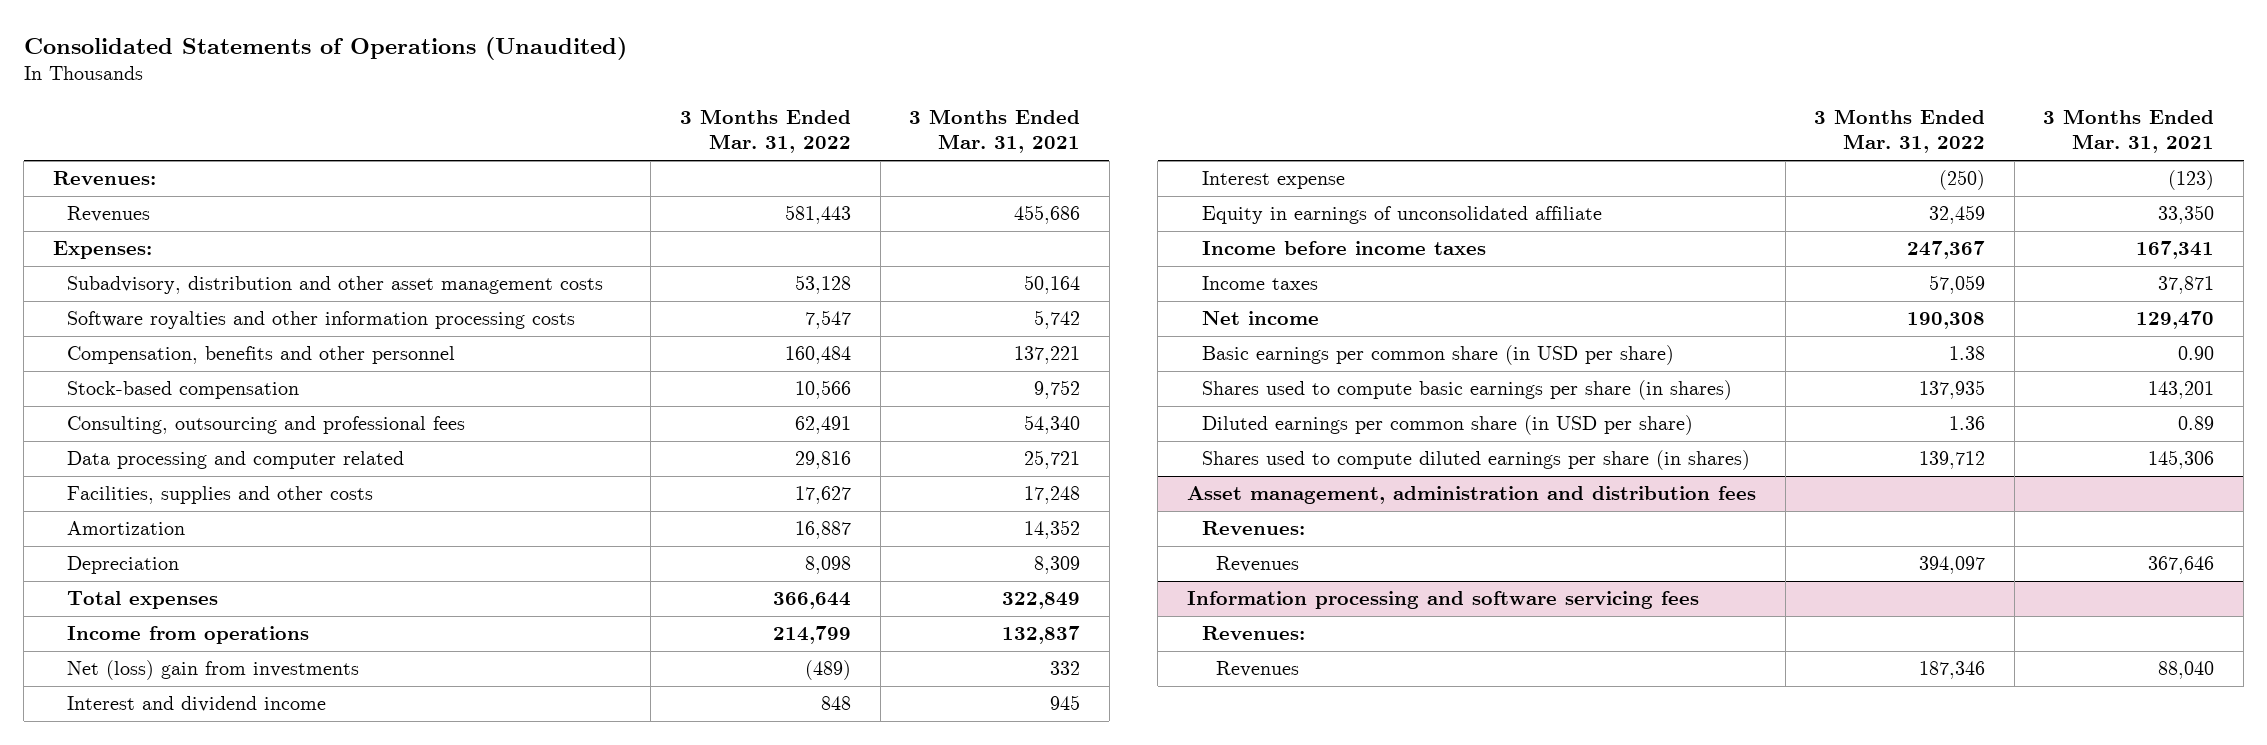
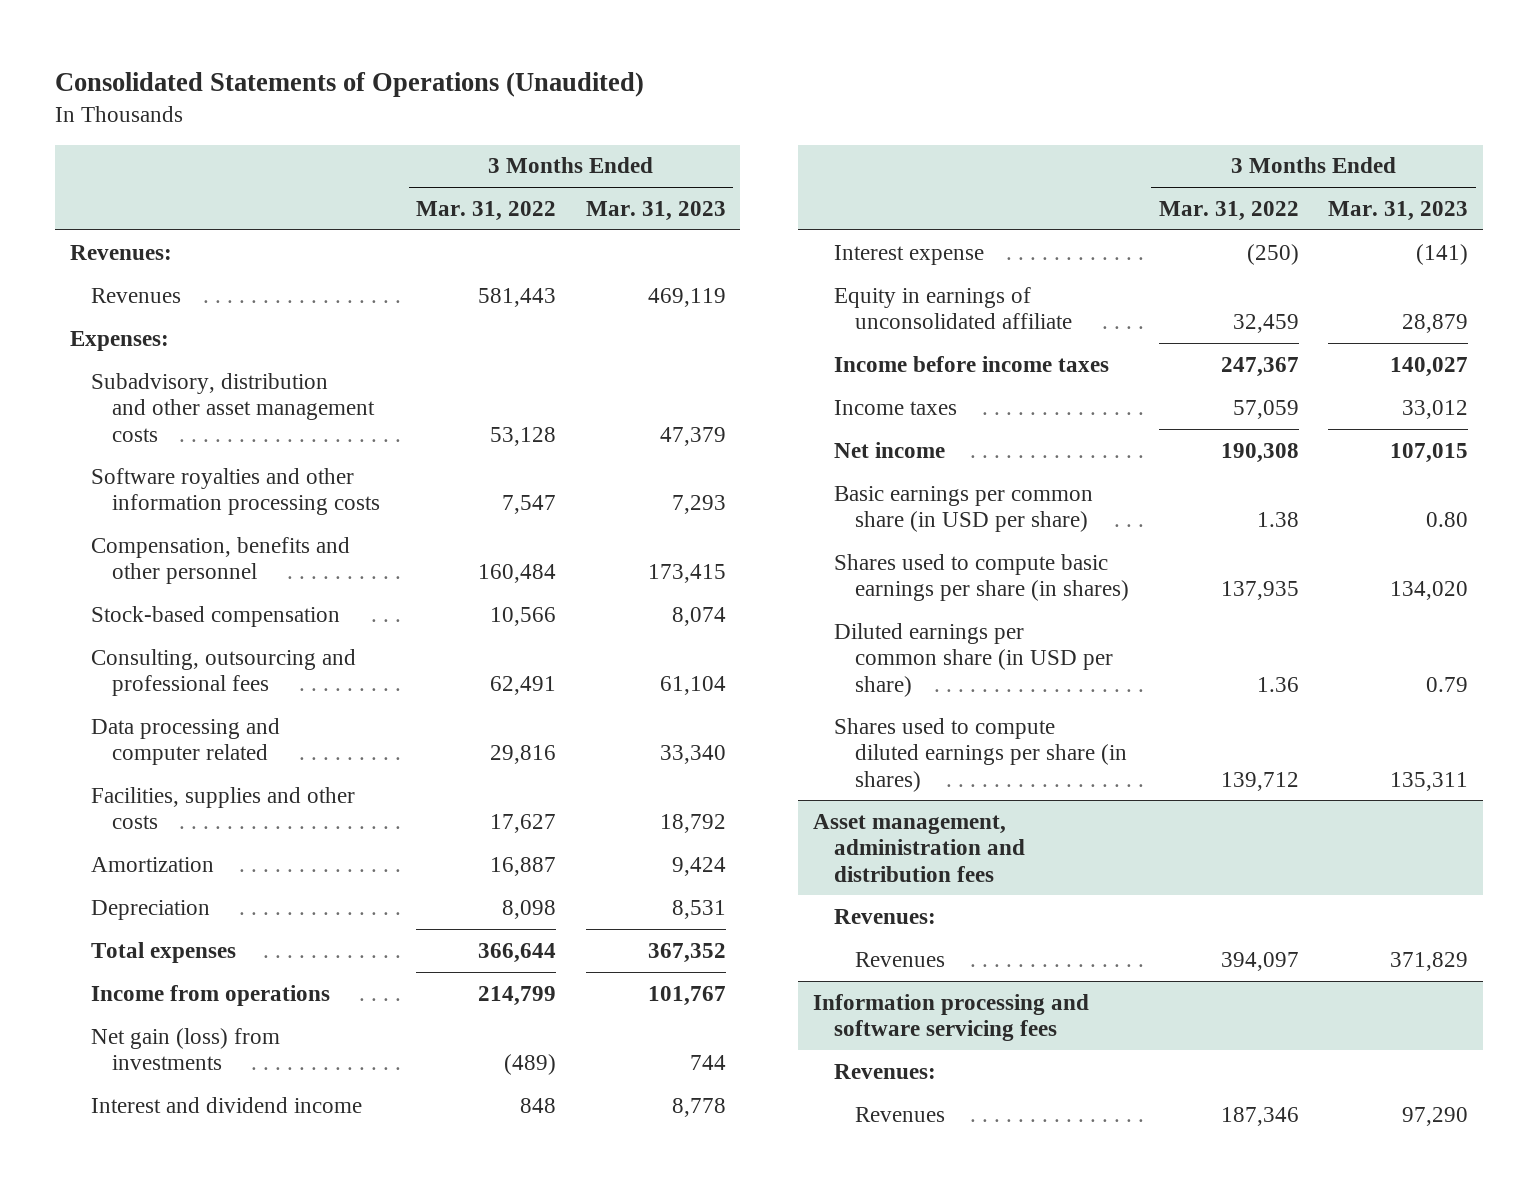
[909,109,1081,153] 3 Months Ended Mar. 31, 2021 -> none
none -> [585,200,726,221] Mar. 31, 2023
[67,660,360,681] Net (loss) gain from investments -> [91,1027,281,1071] Net gain (loss) from investments

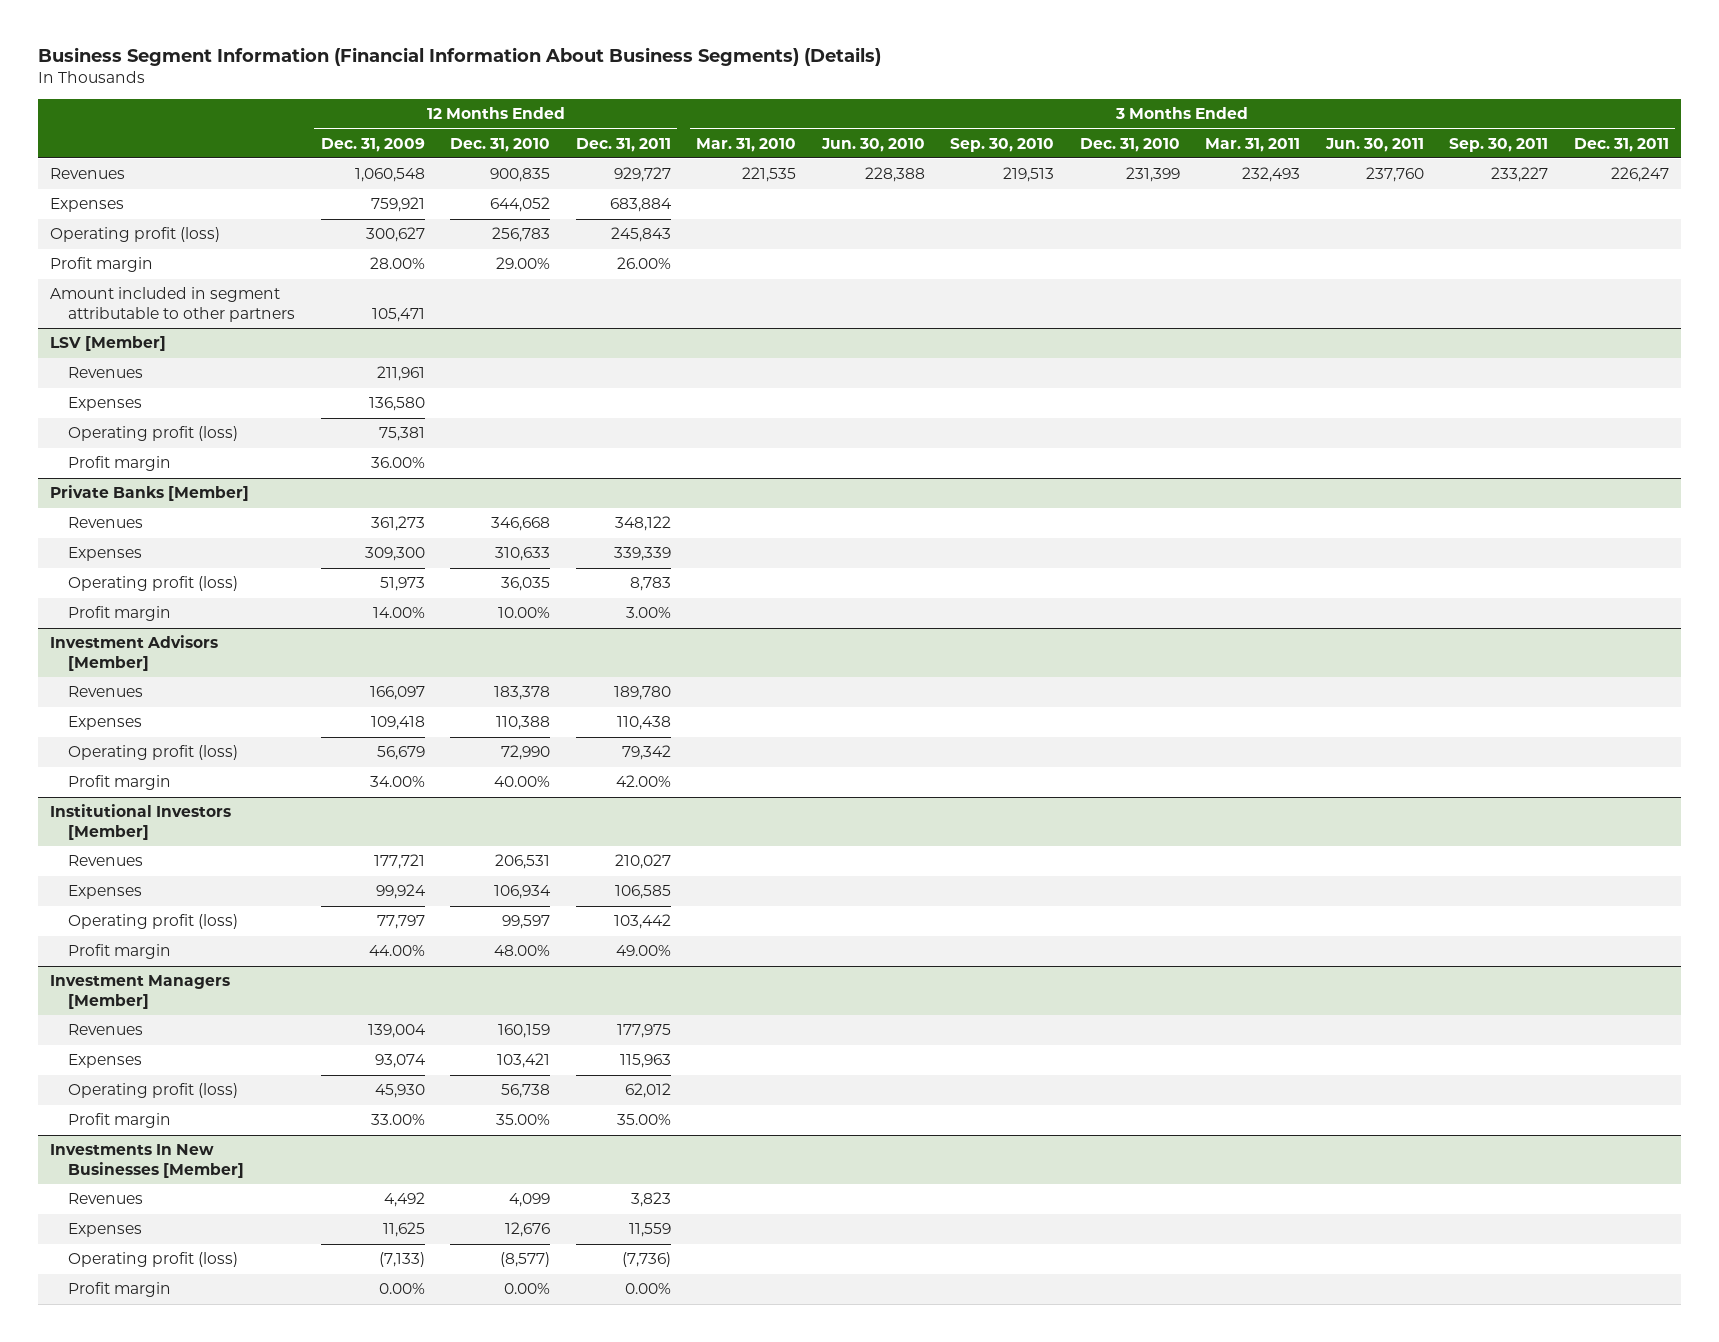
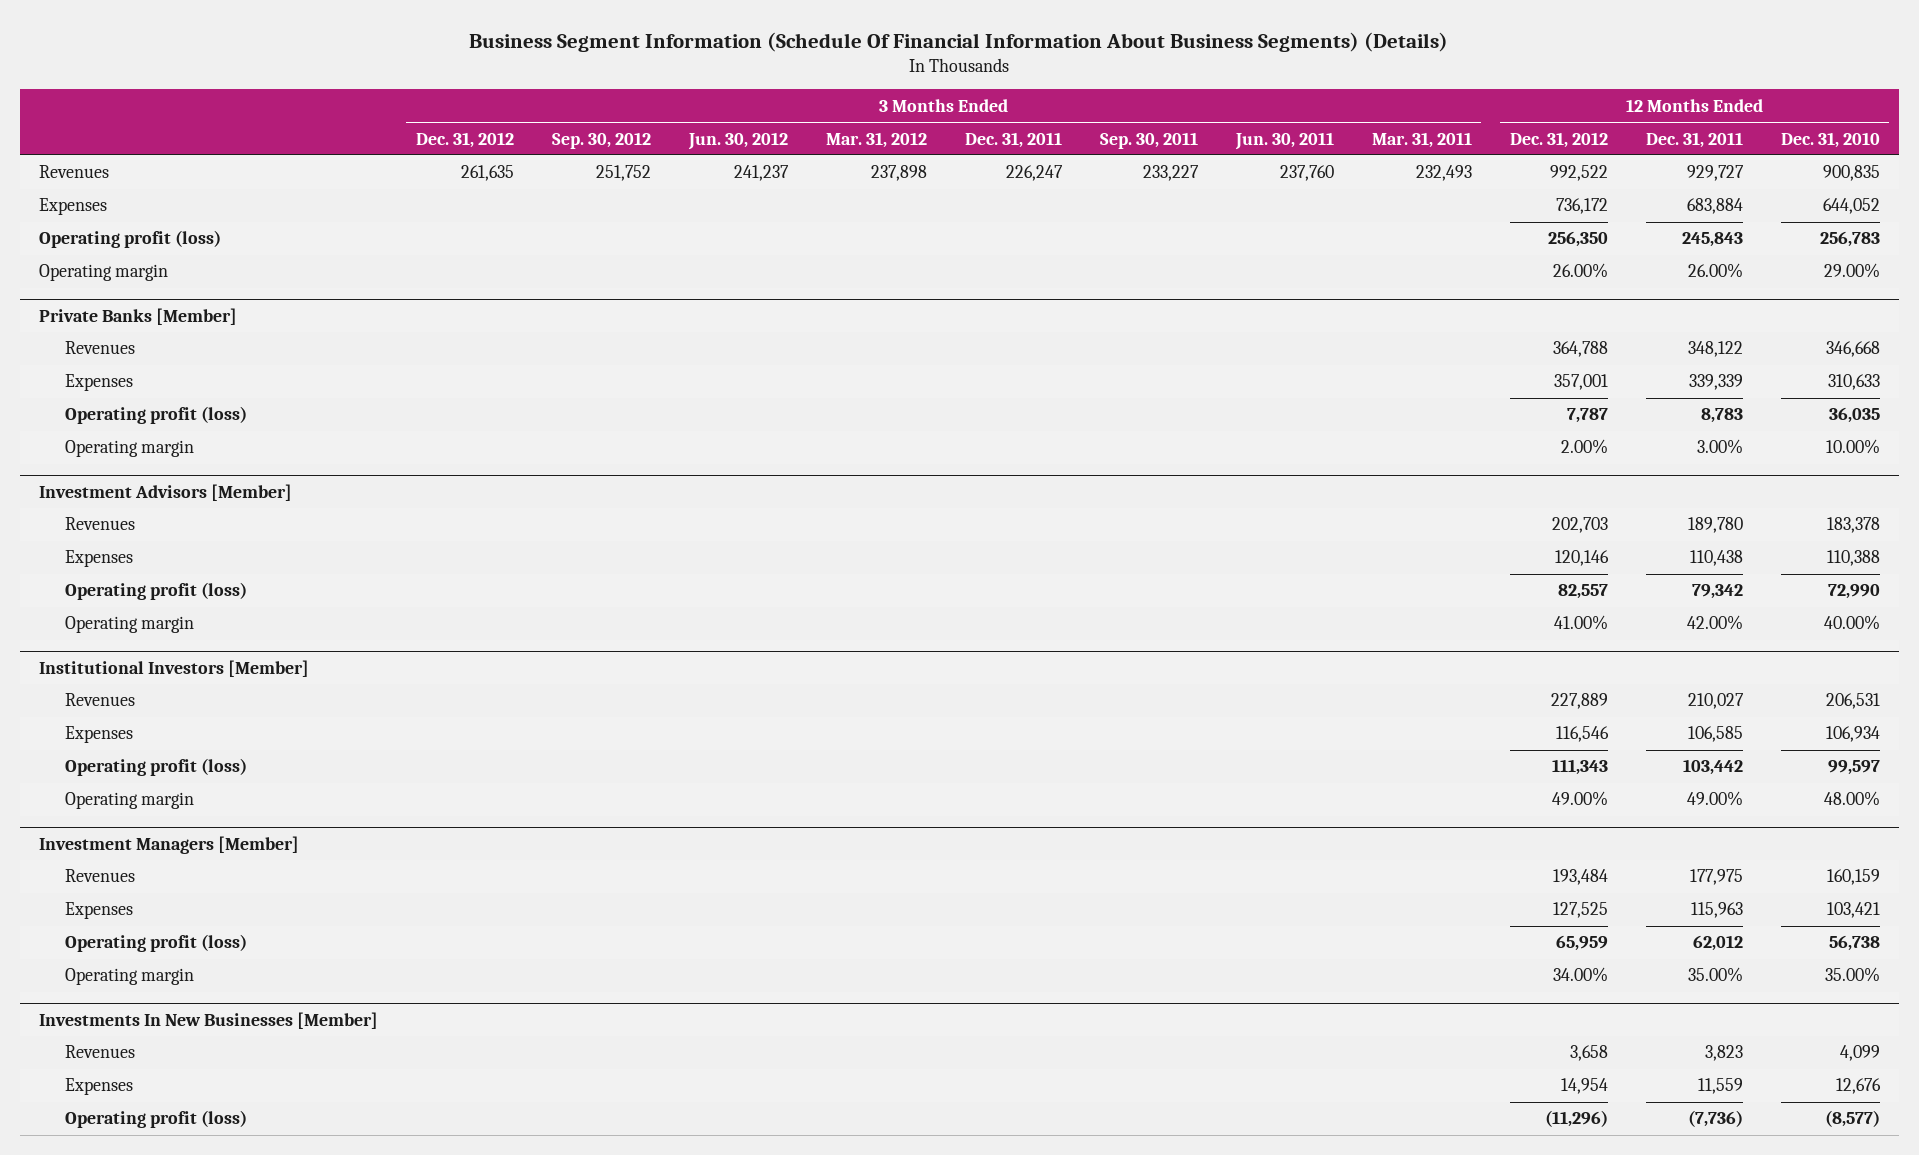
[37,46,881,66] Business Segment Information (Financial Information About Business Segments) (Details) -> [469,31,1449,52] Business Segment Information (Schedule Of Financial Information About Business Segments) (Details)
[320,137,425,152] Dec. 31, 2009 -> none
[696,137,797,152] Mar. 31, 2010 -> none
[820,137,925,152] Jun. 30, 2010 -> none
[950,137,1055,152] Sep. 30, 2010 -> none
[1079,137,1180,152] Dec. 31, 2010 -> none
none -> [415,131,514,148] Dec. 31, 2012
none -> [551,131,651,149] Sep. 30, 2012
none -> [687,131,788,150] Jun. 30, 2012
none -> [825,131,927,148] Mar. 31, 2012
none -> [1509,131,1608,148] Dec. 31, 2012
[50,287,296,322] Amount included in segment attributable to other partners -> none
[50,336,167,352] LSV [Member] -> none
[68,367,144,379] Revenues -> none
[68,397,143,412] Expenses -> none
[68,426,239,442] Operating profit (loss) -> none
[68,456,172,472] Profit margin -> none
[50,257,154,273] Profit margin -> [38,264,168,282] Operating margin
[68,606,172,622] Profit margin -> [64,440,194,458] Operating margin
[68,775,172,791] Profit margin -> [64,616,194,634] Operating margin
[68,944,172,960] Profit margin -> [64,792,194,810] Operating margin
[68,1113,172,1129] Profit margin -> [64,968,194,986] Operating margin
[68,1282,172,1298] Profit margin -> none

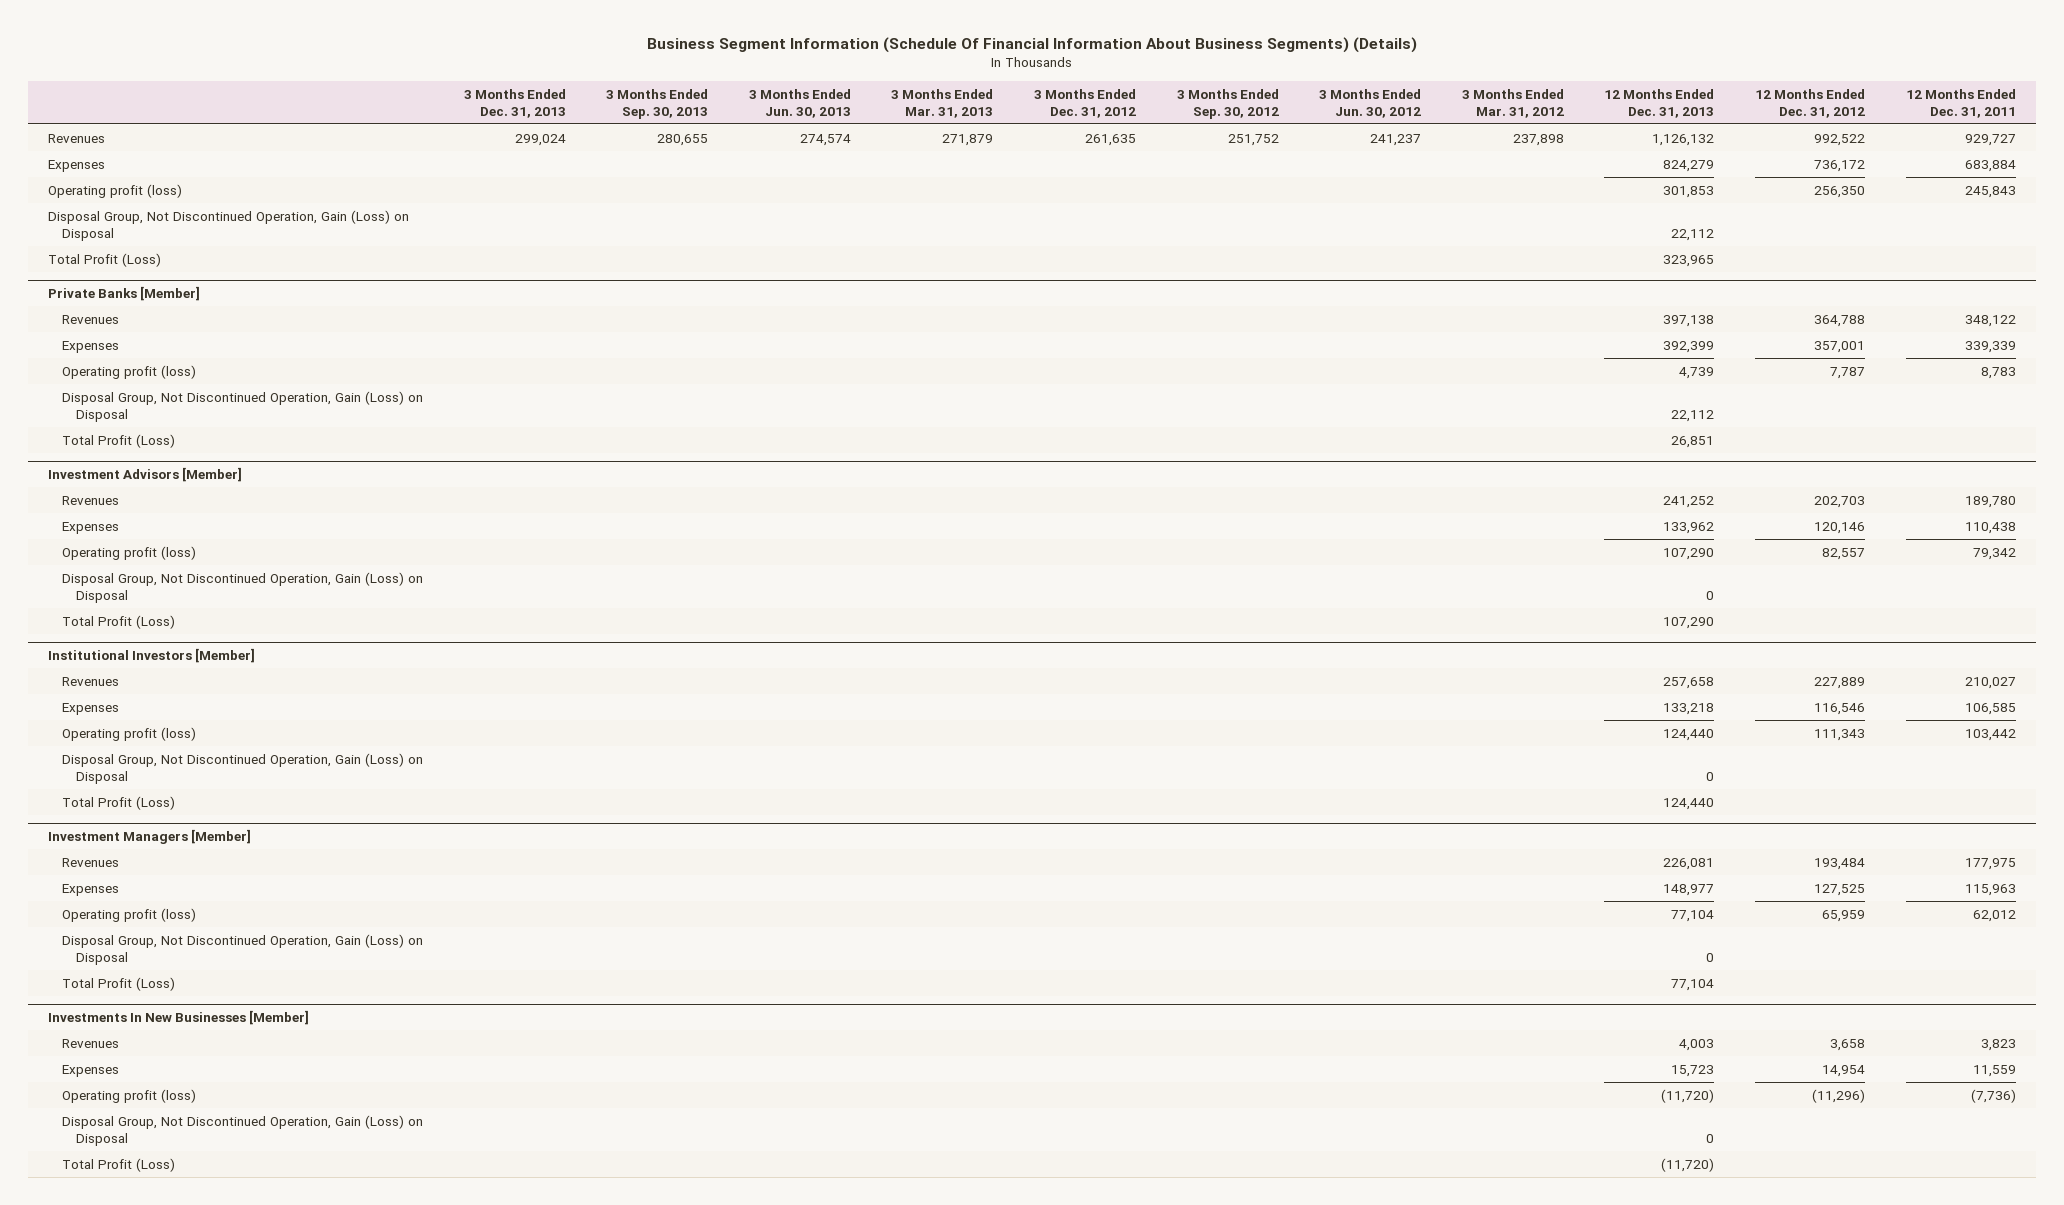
[964,131,1062,148] Dec. 31, 2011 -> none
[1099,131,1198,149] Sep. 30, 2011 -> none
[1234,131,1334,150] Jun. 30, 2011 -> none
[1371,131,1472,148] Mar. 31, 2011 -> none
[1780,131,1880,148] Dec. 31, 2010 -> none
none -> [463,88,566,118] 3 Months Ended Dec. 31, 2013
none -> [606,88,709,119] 3 Months Ended Sep. 30, 2013
none -> [748,88,851,118] 3 Months Ended Jun. 30, 2013
none -> [891,88,994,118] 3 Months Ended Mar. 31, 2013
none -> [1604,88,1715,118] 12 Months Ended Dec. 31, 2013
[38,264,168,282] Operating margin -> none
none -> [48,209,410,241] Disposal Group, Not Discontinued Operation, Gain (Loss) on Disposal
none -> [48,252,162,267] Total Profit (Loss)
[64,440,194,458] Operating margin -> none
none -> [61,390,423,422] Disposal Group, Not Discontinued Operation, Gain (Loss) on Disposal
none -> [61,433,175,448] Total Profit (Loss)
[64,616,194,634] Operating margin -> none
none -> [61,571,423,603] Disposal Group, Not Discontinued Operation, Gain (Loss) on Disposal
none -> [61,614,175,629] Total Profit (Loss)
[64,792,194,810] Operating margin -> none
none -> [61,752,423,784] Disposal Group, Not Discontinued Operation, Gain (Loss) on Disposal
none -> [61,795,175,810] Total Profit (Loss)
[64,968,194,986] Operating margin -> none
none -> [61,933,423,965] Disposal Group, Not Discontinued Operation, Gain (Loss) on Disposal
none -> [61,976,175,991] Total Profit (Loss)
none -> [61,1114,423,1146] Disposal Group, Not Discontinued Operation, Gain (Loss) on Disposal
none -> [61,1157,175,1172] Total Profit (Loss)

